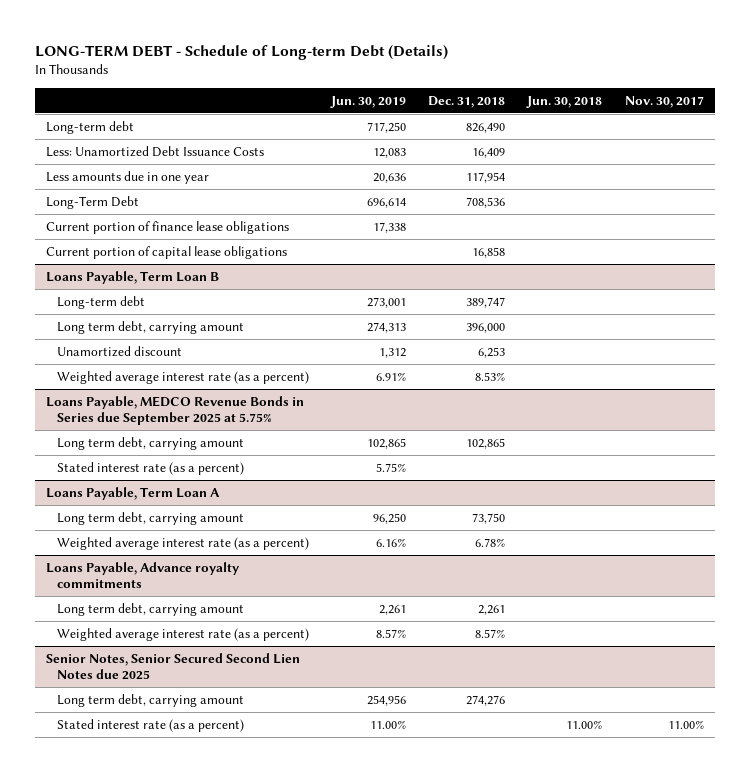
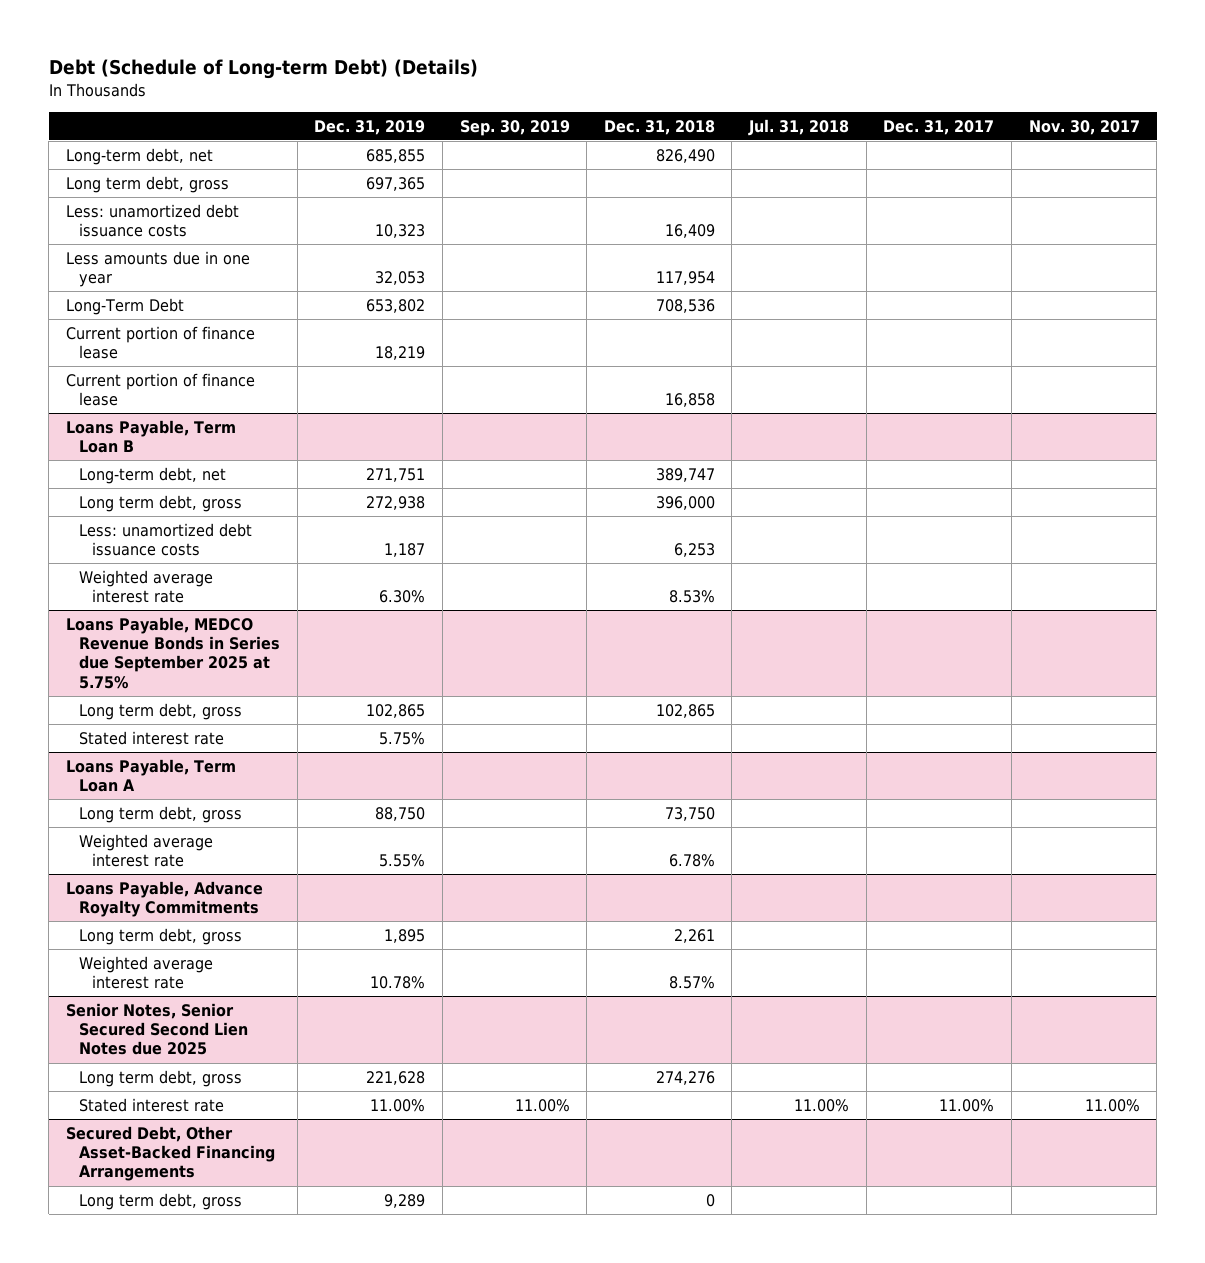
[34,44,448,60] LONG-TERM DEBT - Schedule of Long-term Debt (Details) -> [48,58,478,79] Debt (Schedule of Long-term Debt) (Details)
[330,95,407,108] Jun. 30, 2019 -> none
[526,95,603,108] Jun. 30, 2018 -> none
none -> [314,119,426,135] Dec. 31, 2019
none -> [459,119,570,136] Sep. 30, 2019
none -> [748,118,850,136] Jul. 31, 2018
none -> [883,119,995,135] Dec. 31, 2017
[45,121,134,135] Long-term debt -> [65,147,213,165] Long-term debt, net
none -> [65,175,229,193] Long term debt, gross
[45,146,264,158] Less: Unamortized Debt Issuance Costs -> [65,203,239,238] Less: unamortized debt issuance costs
[45,221,289,235] Current portion of finance lease obligations -> [65,325,255,360] Current portion of finance lease
[45,246,287,260] Current portion of capital lease obligations -> [65,372,255,407] Current portion of finance lease
[57,296,146,310] Long-term debt -> [79,466,227,484] Long-term debt, net
[57,321,245,335] Long term debt, carrying amount -> [79,494,243,512] Long term debt, gross
[57,346,183,358] Unamortized discount -> [79,522,253,557] Less: unamortized debt issuance costs
[57,371,310,385] Weighted average interest rate (as a percent) -> [79,569,214,604] Weighted average interest rate
[57,437,245,451] Long term debt, carrying amount -> [79,702,243,720] Long term debt, gross
[57,462,245,476] Stated interest rate (as a percent) -> [79,730,225,745] Stated interest rate
[57,512,245,526] Long term debt, carrying amount -> [79,805,243,823] Long term debt, gross
[57,537,310,551] Weighted average interest rate (as a percent) -> [79,833,214,868] Weighted average interest rate
[45,562,239,589] Loans Payable, Advance royalty commitments -> [65,880,263,918] Loans Payable, Advance Royalty Commitments
[57,603,245,617] Long term debt, carrying amount -> [79,927,243,945] Long term debt, gross
[57,628,310,642] Weighted average interest rate (as a percent) -> [79,955,214,990] Weighted average interest rate
[57,694,245,708] Long term debt, carrying amount -> [79,1069,243,1087] Long term debt, gross
[57,719,245,733] Stated interest rate (as a percent) -> [79,1097,225,1112] Stated interest rate
none -> [65,1125,276,1182] Secured Debt, Other Asset-Backed Financing Arrangements
none -> [79,1192,243,1210] Long term debt, gross

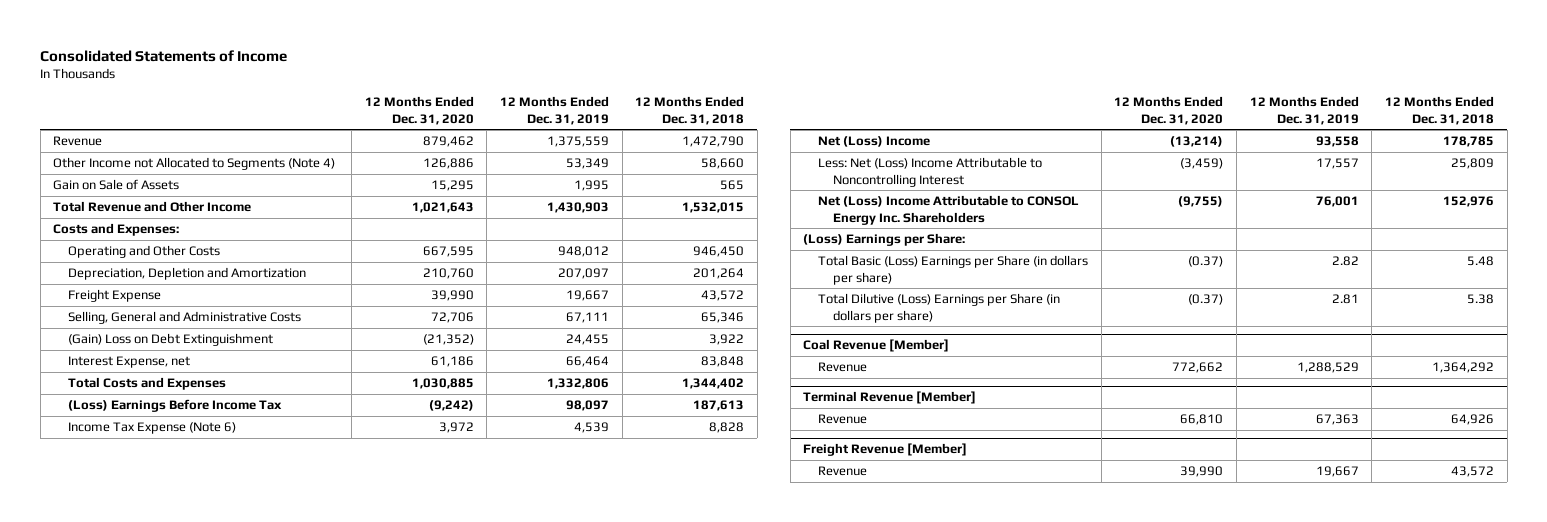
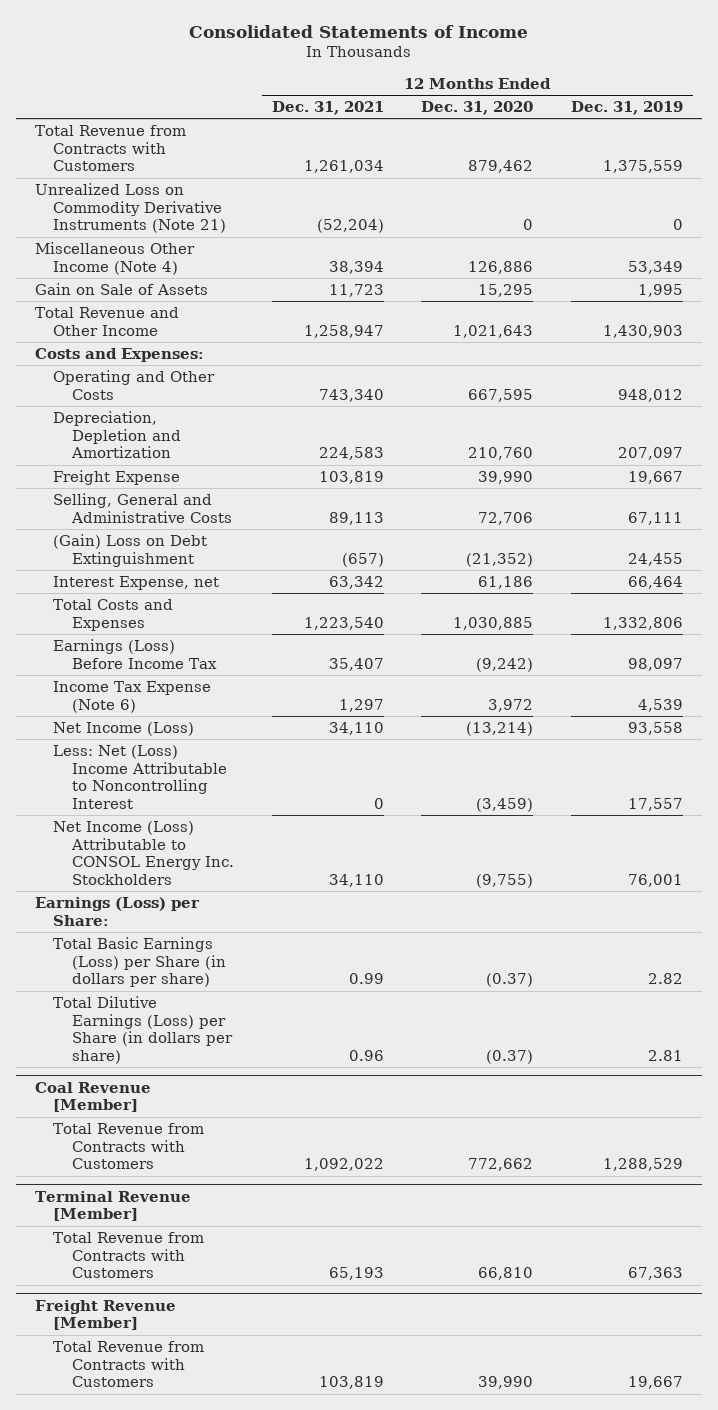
[635,96,745,125] 12 Months Ended Dec. 31, 2018 -> none
none -> [271,100,384,115] Dec. 31, 2021
[53,136,103,147] Revenue -> [34,124,186,172] Total Revenue from Contracts with Customers
none -> [34,182,227,234] Unrealized Loss on Commodity Derivative Instruments (Note 21)
[53,157,336,171] Other Income not Allocated to Segments (Note 4) -> [34,241,195,275] Miscellaneous Other Income (Note 4)
[68,399,283,413] (Loss) Earnings Before Income Tax -> [53,638,217,669] Earnings (Loss) Before Income Tax
[818,136,931,148] Net (Loss) Income -> [53,721,195,736] Net Income (Loss)
[818,195,1080,225] Net (Loss) Income Attributable to CONSOL Energy Inc. Shareholders -> [53,820,234,885] Net Income (Loss) Attributable to CONSOL Energy Inc. Stockholders
[803,233,966,247] (Loss) Earnings per Share: -> [34,896,200,926] Earnings (Loss) per Share:
[818,255,1089,285] Total Basic (Loss) Earnings per Share (in dollars per share) -> [53,936,226,988] Total Basic Earnings (Loss) per Share (in dollars per share)
[818,293,1061,323] Total Dilutive (Loss) Earnings per Share (in dollars per share) -> [53,995,233,1064] Total Dilutive Earnings (Loss) per Share (in dollars per share)
[818,362,868,373] Revenue -> [53,1122,205,1170] Total Revenue from Contracts with Customers
[818,414,868,425] Revenue -> [53,1231,205,1279] Total Revenue from Contracts with Customers
[818,466,868,477] Revenue -> [53,1340,205,1388] Total Revenue from Contracts with Customers

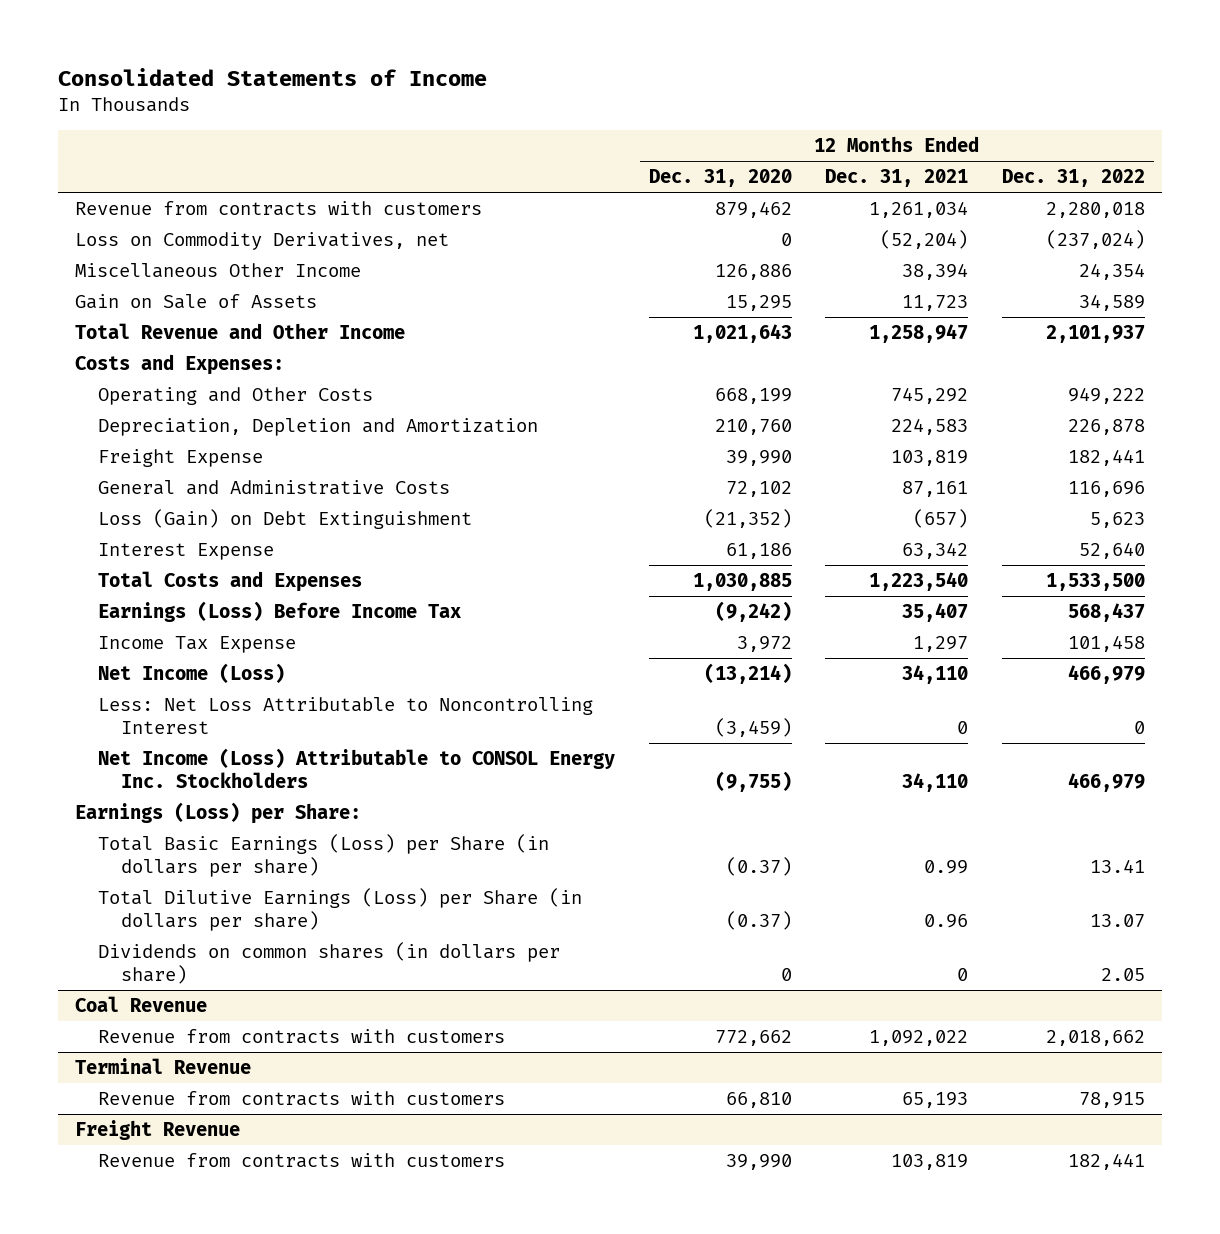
[571,100,684,115] Dec. 31, 2019 -> none
none -> [1002,169,1146,188] Dec. 31, 2022
[34,124,186,172] Total Revenue from Contracts with Customers -> [74,201,482,217] Revenue from contracts with customers
[34,182,227,234] Unrealized Loss on Commodity Derivative Instruments (Note 21) -> [74,232,449,251] Loss on Commodity Derivatives, net
[34,241,195,275] Miscellaneous Other Income (Note 4) -> [74,263,361,279] Miscellaneous Other Income
[318,388,384,402] 743,340 -> [891,387,969,405] 745,292
[468,388,534,402] 667,595 -> [714,388,792,405] 668,199
[53,492,232,523] Selling, General and Administrative Costs -> [97,480,450,496] General and Administrative Costs
[328,511,384,525] 89,113 -> [902,481,969,498] 87,161
[478,511,534,525] 72,706 -> [725,481,792,498] 72,102
[53,533,208,567] (Gain) Loss on Debt Extinguishment -> [97,509,472,530] Loss (Gain) on Debt Extinguishment
[53,575,220,590] Interest Expense, net -> [97,543,274,561] Interest Expense
[53,680,212,713] Income Tax Expense (Note 6) -> [97,636,296,654] Income Tax Expense
[53,744,227,809] Less: Net (Loss) Income Attributable to Noncontrolling Interest -> [97,697,593,735] Less: Net Loss Attributable to Noncontrolling Interest
none -> [97,942,560,985] Dividends on common shares (in dollars per share)
[34,1081,151,1113] Coal Revenue [Member] -> [74,996,207,1013] Coal Revenue
[53,1122,205,1170] Total Revenue from Contracts with Customers -> [97,1029,505,1045] Revenue from contracts with customers
[34,1190,191,1222] Terminal Revenue [Member] -> [74,1058,251,1075] Terminal Revenue
[53,1231,205,1279] Total Revenue from Contracts with Customers -> [97,1091,505,1107] Revenue from contracts with customers
[34,1299,176,1331] Freight Revenue [Member] -> [74,1120,240,1141] Freight Revenue
[53,1340,205,1388] Total Revenue from Contracts with Customers -> [97,1153,505,1169] Revenue from contracts with customers

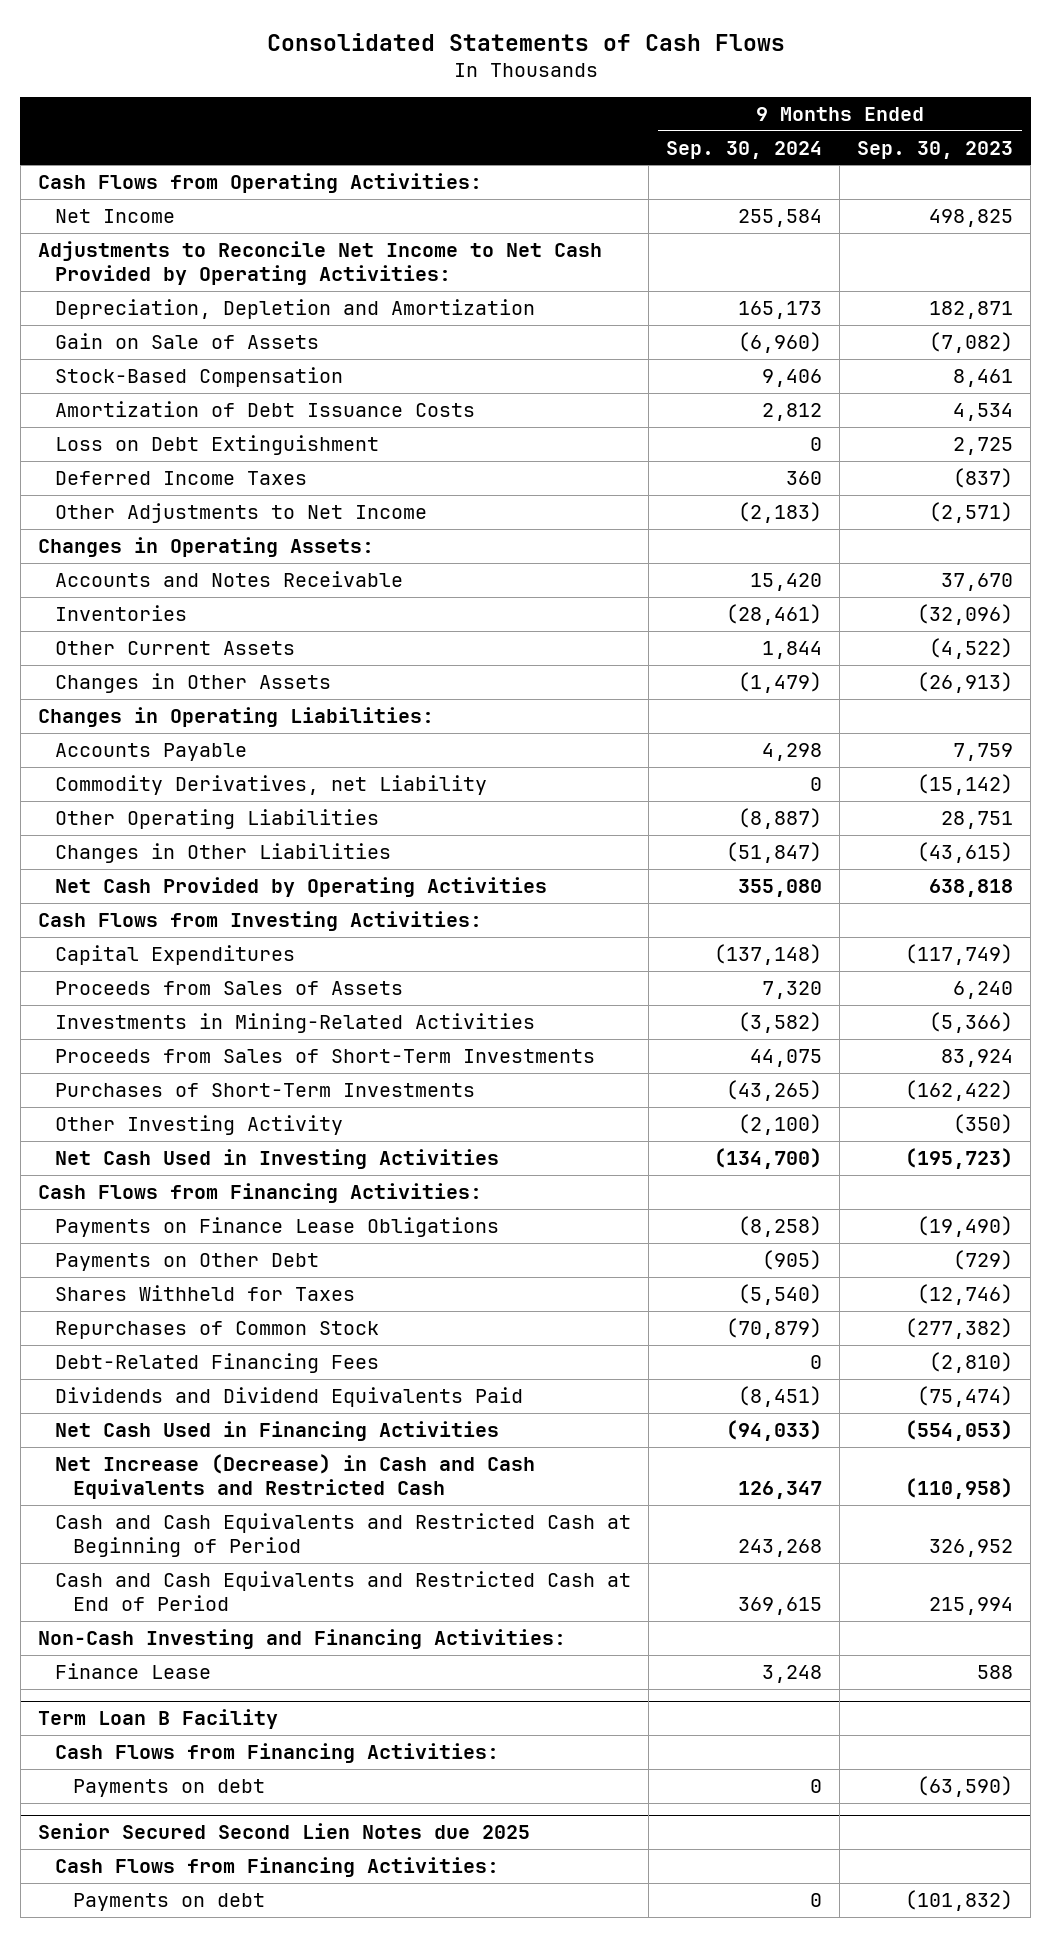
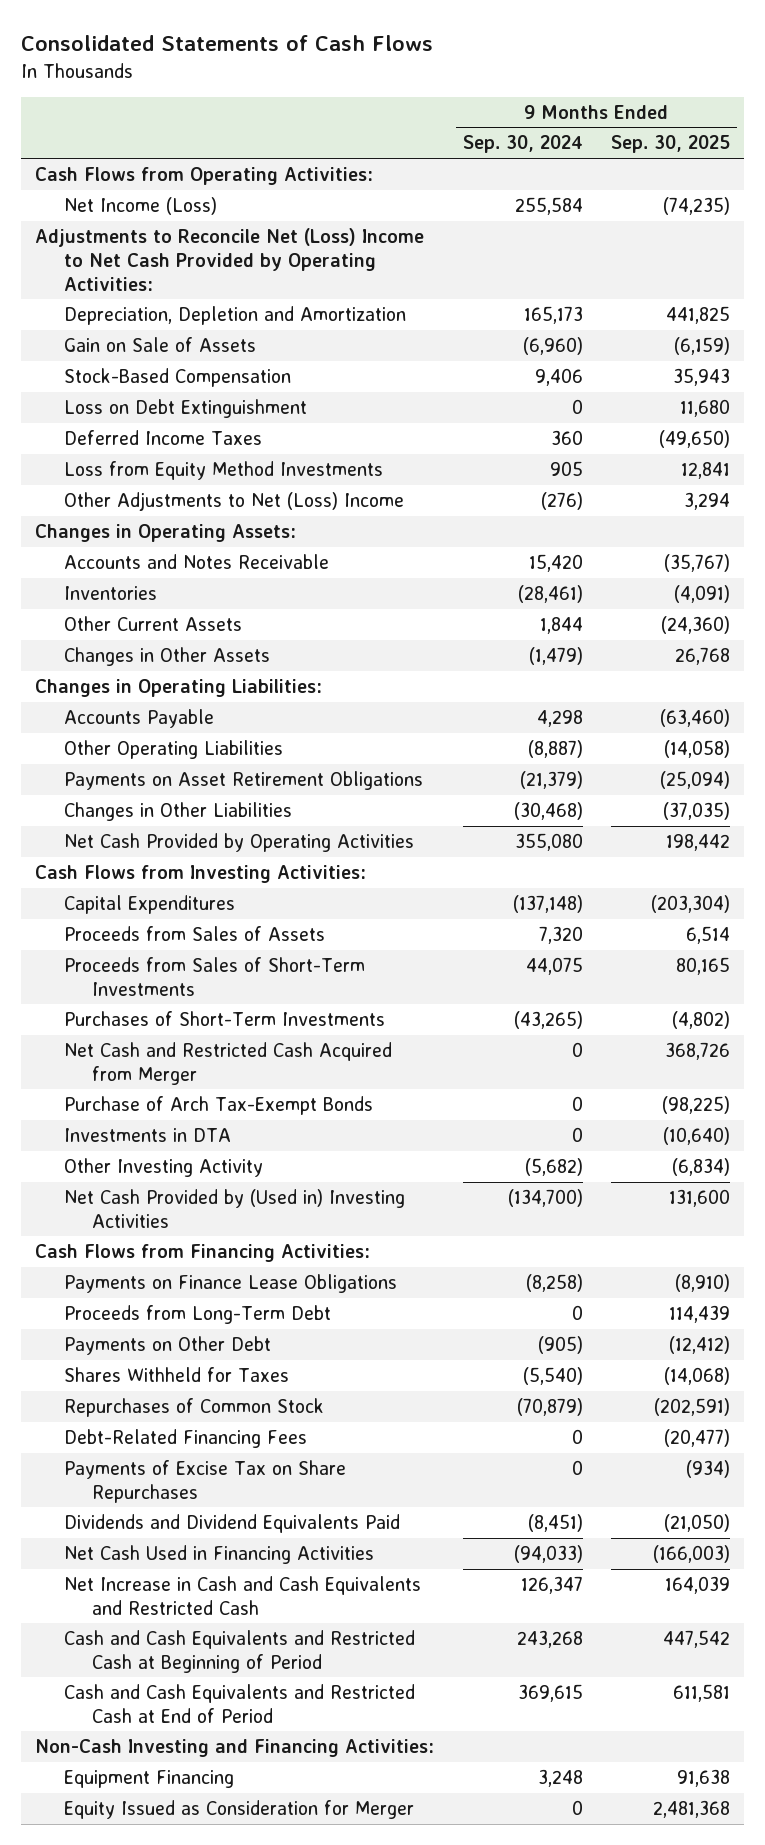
[857,140,1014,159] Sep. 30, 2023 -> none
none -> [610,135,730,154] Sep. 30, 2025
[55,209,176,224] Net Income -> [63,196,217,215] Net Income (Loss)
[37,241,602,286] Adjustments to Reconcile Net Income to Net Cash Provided by Operating Activities: -> [35,227,425,291] Adjustments to Reconcile Net (Loss) Income to Net Cash Provided by Operating Activities:
[55,401,476,418] Amortization of Debt Issuance Costs -> none
none -> [63,460,383,480] Loss from Equity Method Investments
[55,503,428,524] Other Adjustments to Net Income -> [63,491,404,511] Other Adjustments to Net (Loss) Income
[738,502,823,524] (2,183) -> [540,491,583,510] (276)
[55,775,488,796] Commodity Derivatives, net Liability -> none
none -> [63,770,423,790] Payments on Asset Retirement Obligations
[726,842,823,864] (51,847) -> [513,801,583,820] (30,468)
[55,1013,536,1034] Investments in Mining-Related Activities -> none
none -> [63,1041,392,1085] Net Cash and Restricted Cash Acquired from Merger
none -> [63,1095,373,1115] Purchase of Arch Tax-Exempt Bonds
none -> [63,1127,231,1142] Investments in DTA
[738,1114,823,1136] (2,100) -> [524,1157,583,1176] (5,682)
[55,1149,500,1170] Net Cash Used in Investing Activities -> [63,1188,405,1228] Net Cash Provided by (Used in) Investing Activities
none -> [63,1304,331,1324] Proceeds from Long-Term Debt
none -> [63,1459,346,1503] Payments of Excise Tax on Share Repurchases
[55,1454,536,1500] Net Increase (Decrease) in Cash and Cash Equivalents and Restricted Cash -> [63,1575,421,1615] Net Increase in Cash and Cash Equivalents and Restricted Cash
[37,1709,278,1730] Term Loan B Facility -> none
[55,1743,500,1764] Cash Flows from Financing Activities: -> none
[72,1779,265,1798] Payments on debt -> none
[37,1823,530,1840] Senior Secured Second Lien Notes due 2025 -> none
[55,1857,500,1878] Cash Flows from Financing Activities: -> none
[72,1893,265,1912] Payments on debt -> none
[55,1663,212,1680] Finance Lease -> [63,1769,234,1788] Equipment Financing
none -> [63,1799,414,1819] Equity Issued as Consideration for Merger

